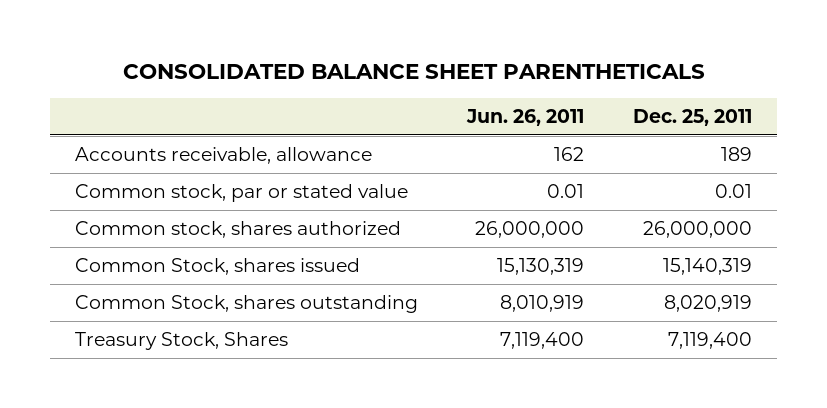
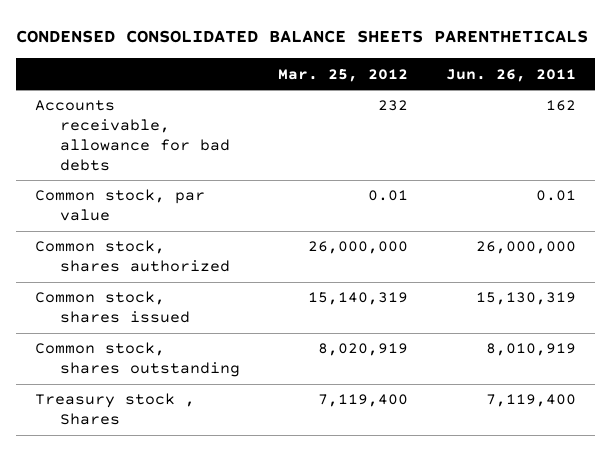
[122,64,705,80] CONSOLIDATED BALANCE SHEET PARENTHETICALS -> [15,29,588,43] CONDENSED CONSOLIDATED BALANCE SHEETS PARENTHETICALS
[633,108,753,126] Dec. 25, 2011 -> none
none -> [278,68,409,82] Mar. 25, 2012
[74,147,372,165] Accounts receivable, allowance -> [34,100,231,171] Accounts receivable, allowance for bad debts
[74,184,408,203] Common stock, par or stated value -> [34,189,205,222] Common stock, par value
[74,258,360,276] Common Stock, shares issued -> [34,291,191,324] Common stock, shares issued
[74,295,418,314] Common Stock, shares outstanding -> [34,342,241,378] Common stock, shares outstanding
[74,332,288,351] Treasury Stock, Shares -> [34,393,195,426] Treasury stock , Shares

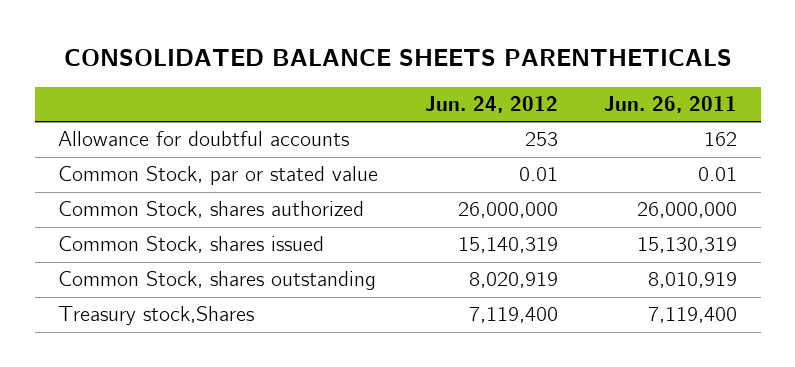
[15,29,588,43] CONDENSED CONSOLIDATED BALANCE SHEETS PARENTHETICALS -> [63,49,732,67] CONSOLIDATED BALANCE SHEETS PARENTHETICALS
[278,68,409,82] Mar. 25, 2012 -> none
none -> [424,96,558,114] Jun. 24, 2012
[34,100,231,171] Accounts receivable, allowance for bad debts -> [58,131,350,147] Allowance for doubtful accounts
[34,189,205,222] Common stock, par value -> [58,166,379,186] Common Stock, par or stated value
[34,240,231,273] Common stock, shares authorized -> [58,201,365,219] Common Stock, shares authorized
[34,291,191,324] Common stock, shares issued -> [58,236,325,254] Common Stock, shares issued
[34,342,241,378] Common stock, shares outstanding -> [58,271,377,291] Common Stock, shares outstanding
[34,393,195,426] Treasury stock , Shares -> [58,306,255,326] Treasury stock,Shares

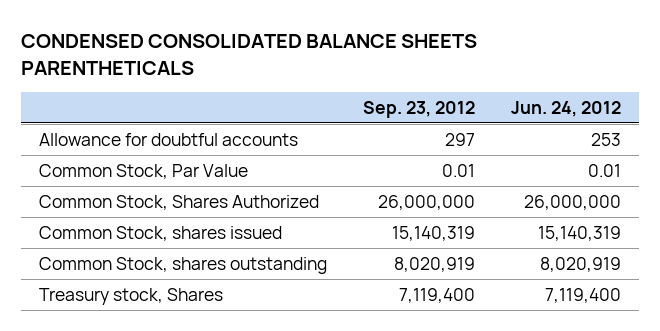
[63,49,732,67] CONSOLIDATED BALANCE SHEETS PARENTHETICALS -> [20,33,477,75] CONDENSED CONSOLIDATED BALANCE SHEETS PARENTHETICALS
[604,96,738,114] Jun. 26, 2011 -> none
none -> [363,100,476,118] Sep. 23, 2012
[58,166,379,186] Common Stock, par or stated value -> [38,163,248,179] Common Stock, Par Value
[58,201,365,219] Common Stock, shares authorized -> [38,194,319,210] Common Stock, Shares Authorized
[58,306,255,326] Treasury stock,Shares -> [38,287,223,305] Treasury stock, Shares

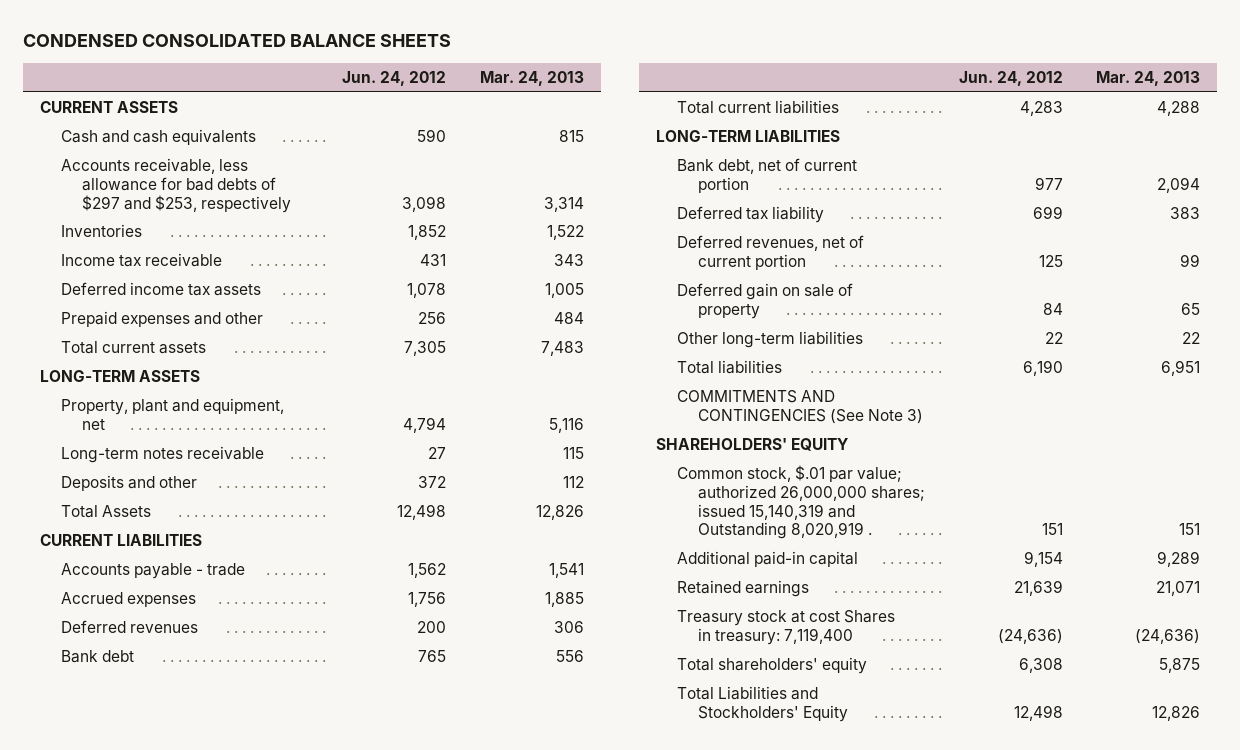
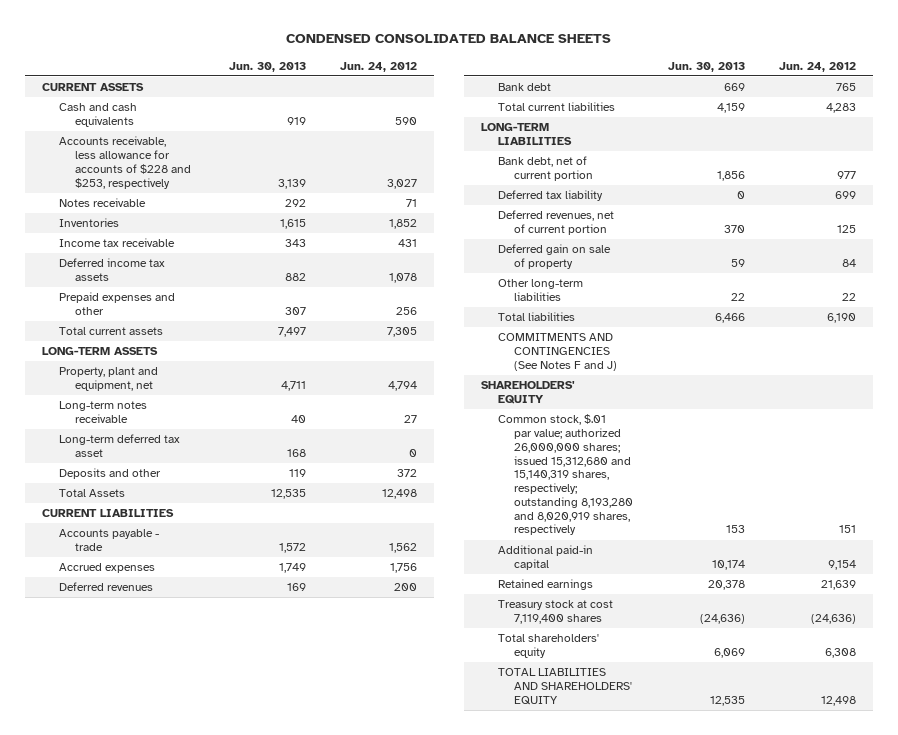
[479,71,584,87] Mar. 24, 2013 -> none
none -> [228,61,306,72] Jun. 30, 2013
[61,158,292,213] Accounts receivable, less allowance for bad debts of $297 and $253, respectively -> [58,136,192,189] Accounts receivable, less allowance for accounts of $228 and $253, respectively
[402,195,447,212] 3,098 -> [387,178,418,189] 3,027
none -> [58,198,146,208] Notes receivable
none -> [58,434,180,458] Long-term deferred tax asset
[677,390,924,424] COMMITMENTS AND CONTINGENCIES (See Note 3) -> [497,333,618,371] COMMITMENTS AND CONTINGENCIES (See Notes F and J)
[677,465,926,540] Common stock, $.01 par value; authorized 26,000,000 shares; issued 15,140,319 and Outstanding 8,020,919 . -> [497,414,634,536] Common stock, $.01 par value; authorized 26,000,000 shares; issued 15,312,680 and 15,140,319 shares, respectively; outstanding 8,193,280 and 8,020,919 shares, respectively
[677,610,896,645] Treasury stock at cost Shares in treasury: 7,119,400 -> [497,600,613,625] Treasury stock at cost 7,119,400 shares
[677,686,849,722] Total Liabilities and Stockholders' Equity -> [497,668,633,705] TOTAL LIABILITIES AND SHAREHOLDERS' EQUITY

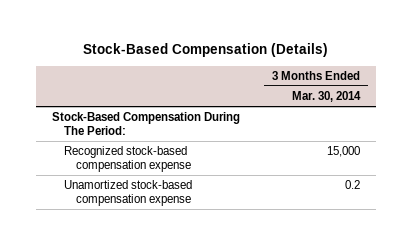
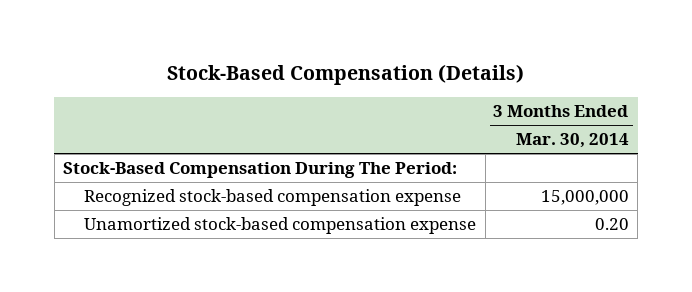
[327,146,361,158] 15,000 -> [540,190,629,206] 15,000,000
[345,180,361,190] 0.2 -> [594,218,629,231] 0.20

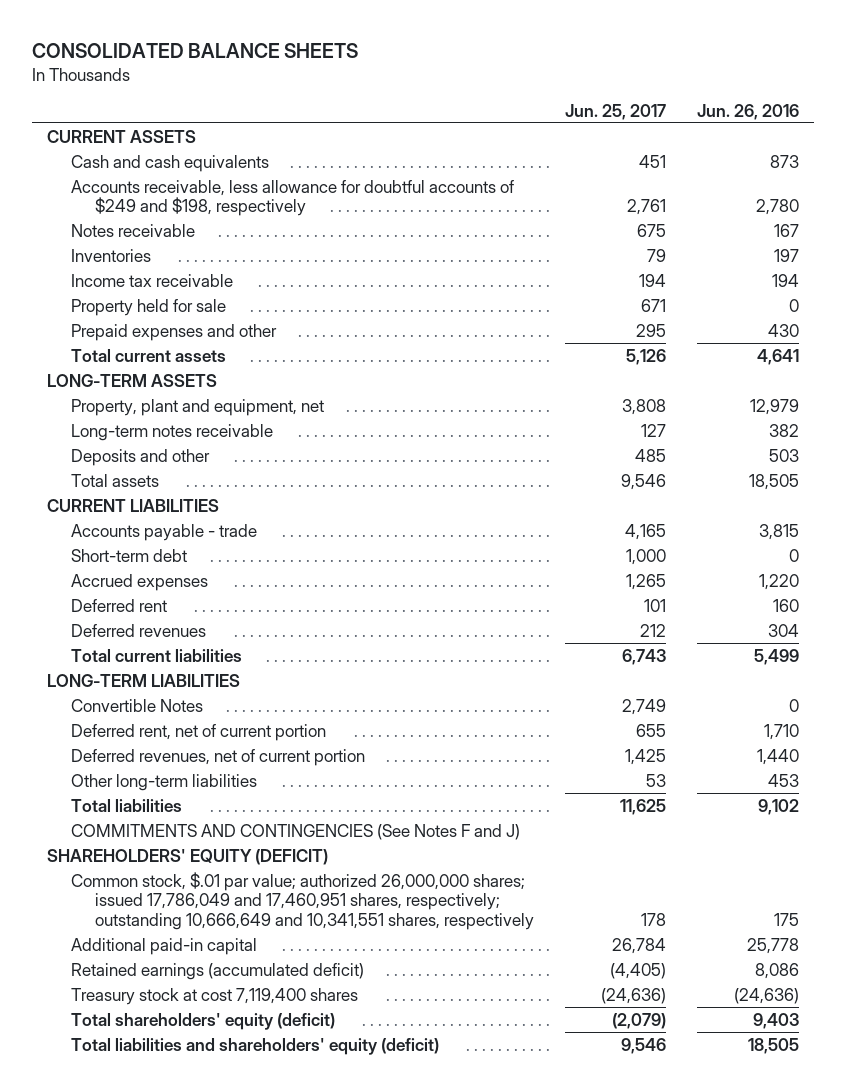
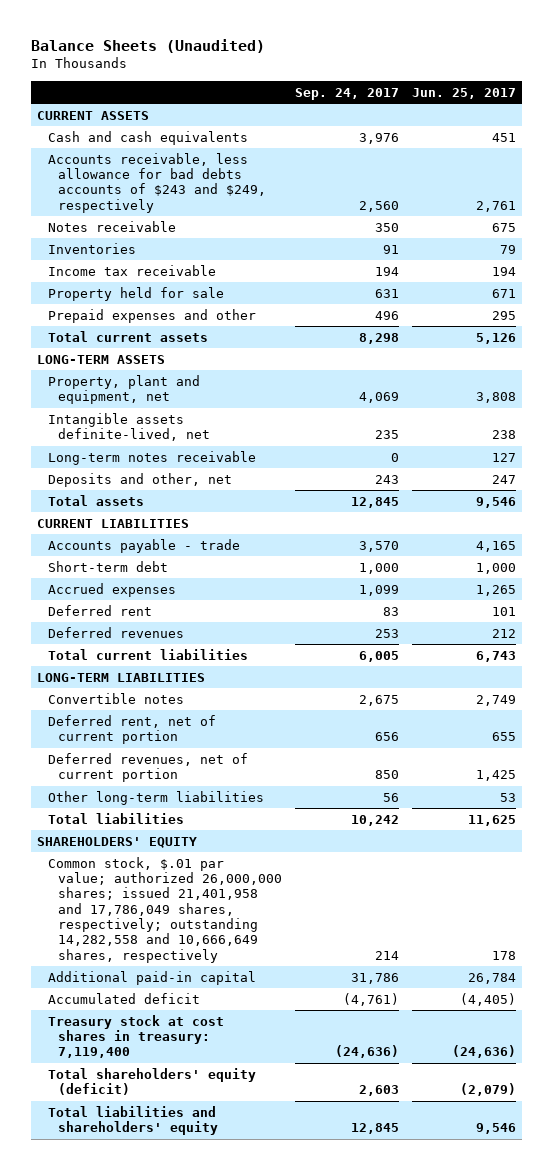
[31,43,358,59] CONSOLIDATED BALANCE SHEETS -> [30,38,265,53] Balance Sheets (Unaudited)
[696,103,799,120] Jun. 26, 2016 -> none
none -> [295,87,400,100] Sep. 24, 2017
[71,179,515,217] Accounts receivable, less allowance for doubtful accounts of $249 and $198, respectively -> [47,152,267,213] Accounts receivable, less allowance for bad debts accounts of $243 and $249, respectively
none -> [47,412,211,442] Intangible assets definite-lived, net
[71,448,211,466] Deposits and other -> [47,472,232,487] Deposits and other, net
[634,448,666,462] 485 -> [491,474,516,484] 247
[71,698,204,712] Convertible Notes -> [47,692,184,704] Convertible notes
[71,823,521,840] COMMITMENTS AND CONTINGENCIES (See Notes F and J) -> none
[47,848,329,865] SHAREHOLDERS' EQUITY (DEFICIT) -> [37,836,198,848] SHAREHOLDERS' EQUITY
[71,871,535,930] Common stock, $.01 par value; authorized 26,000,000 shares; issued 17,786,049 and 17,460,951 shares, respectively; outstanding 10,666,649 and 10,341,551 shares, respectively -> [47,856,283,963] Common stock, $.01 par value; authorized 26,000,000 shares; issued 21,401,958 and 17,786,049 shares, respectively; outstanding 14,282,558 and 10,666,649 shares, respectively
[71,962,365,980] Retained earnings (accumulated deficit) -> [47,992,200,1004] Accumulated deficit
[71,987,359,1005] Treasury stock at cost 7,119,400 shares -> [47,1014,224,1059] Treasury stock at cost shares in treasury: 7,119,400
[71,1037,440,1055] Total liabilities and shareholders' equity (deficit) -> [47,1105,219,1136] Total liabilities and shareholders' equity

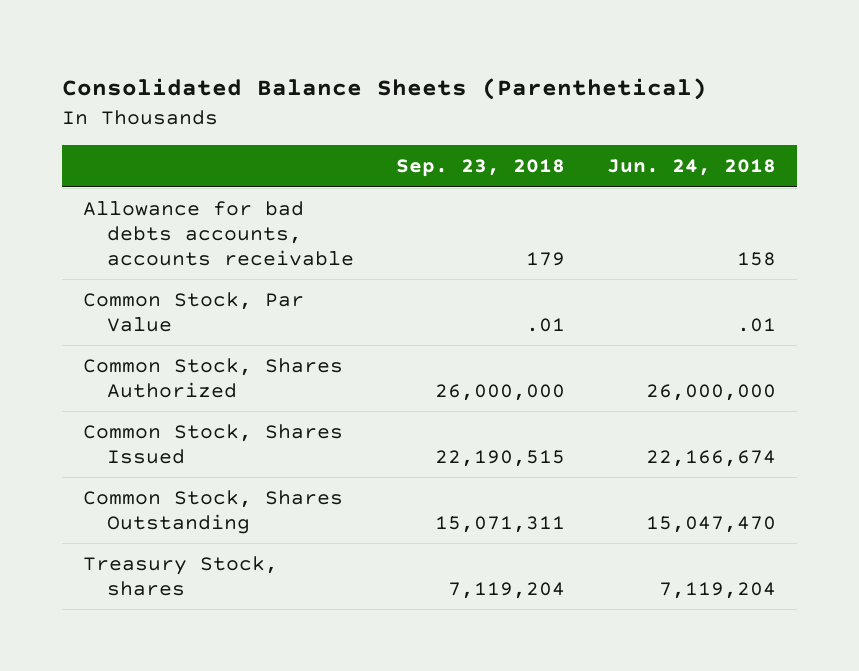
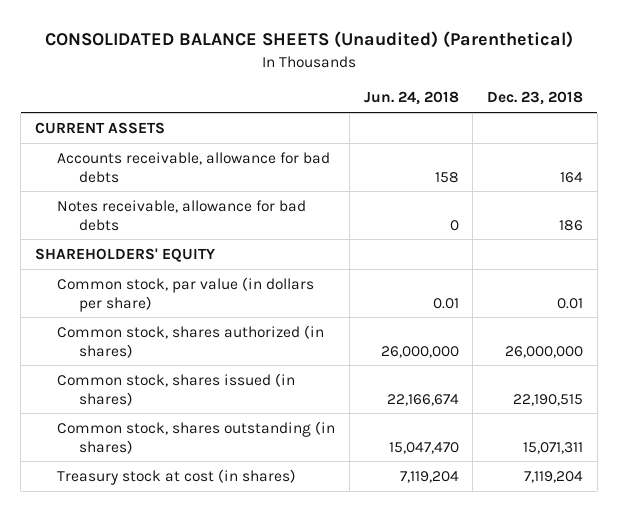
[61,78,707,101] Consolidated Balance Sheets (Parenthetical) -> [45,31,574,49] CONSOLIDATED BALANCE SHEETS (Unaudited) (Parenthetical)
[395,159,565,178] Sep. 23, 2018 -> none
none -> [487,91,584,106] Dec. 23, 2018
none -> [35,121,166,134] CURRENT ASSETS
[82,201,355,266] Allowance for bad debts accounts, accounts receivable -> [57,151,331,183] Accounts receivable, allowance for bad debts
none -> [57,199,307,231] Notes receivable, allowance for bad debts
none -> [35,247,216,262] SHAREHOLDERS' EQUITY
[82,292,304,332] Common Stock, Par Value -> [57,276,315,312] Common stock, par value (in dollars per share)
[736,317,776,332] .01 -> [432,297,459,309] 0.01
[82,358,343,398] Common Stock, Shares Authorized -> [57,324,325,358] Common stock, shares authorized (in shares)
[82,424,343,464] Common Stock, Shares Issued -> [57,372,296,406] Common stock, shares issued (in shares)
[82,490,343,534] Common Stock, Shares Outstanding -> [57,420,336,454] Common stock, shares outstanding (in shares)
[82,556,278,596] Treasury Stock, shares -> [57,468,297,485] Treasury stock at cost (in shares)

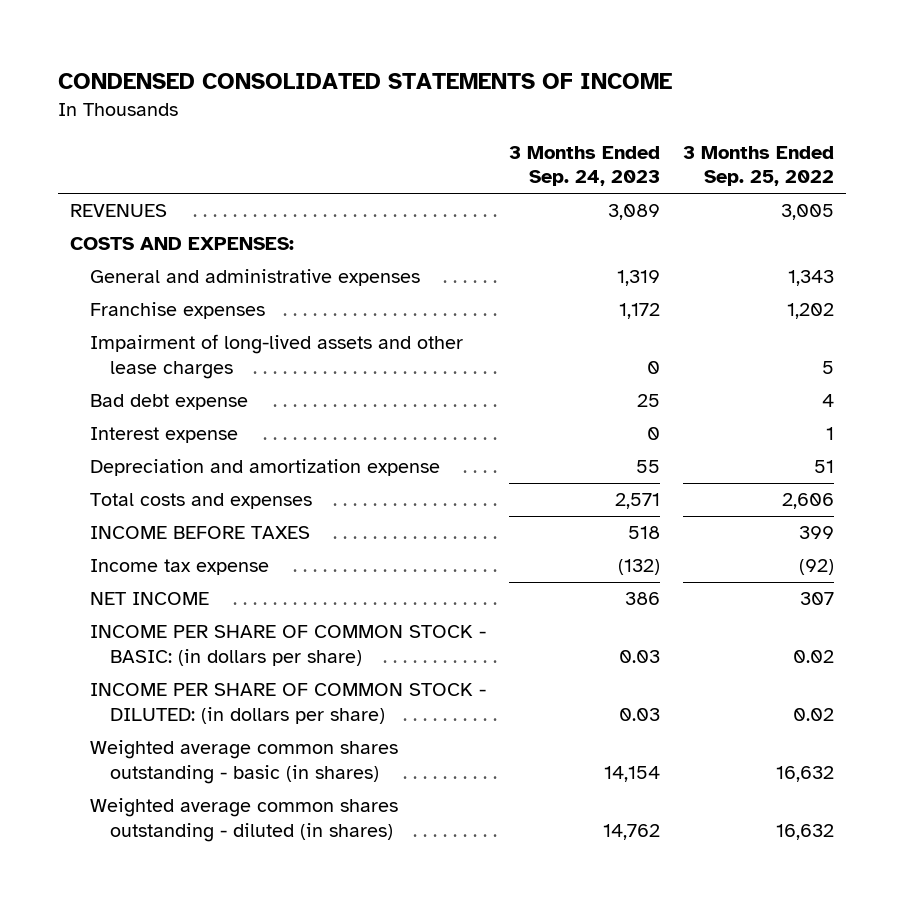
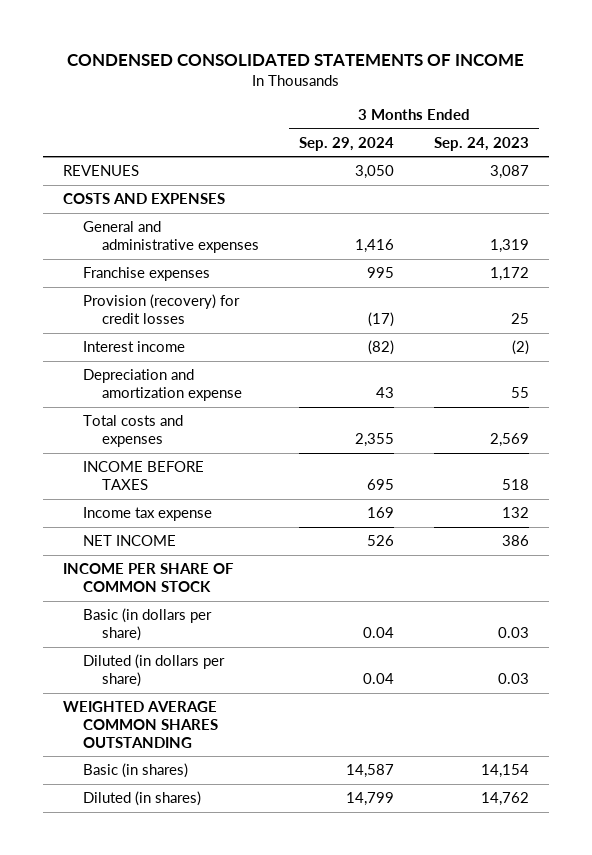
[683,146,835,187] 3 Months Ended Sep. 25, 2022 -> none
none -> [298,136,394,151] Sep. 29, 2024
[607,204,660,221] 3,089 -> [489,165,529,180] 3,087
[69,237,294,251] COSTS AND EXPENSES: -> [63,193,226,205] COSTS AND EXPENSES
[89,334,463,379] Impairment of long-lived assets and other lease charges -> none
[89,394,248,411] Bad debt expense -> none
[89,427,238,444] Interest expense -> none
none -> [82,294,240,324] Provision (recovery) for credit losses
none -> [82,341,185,353] Interest income
[614,493,660,510] 2,571 -> [489,432,529,447] 2,569
[617,559,660,576] (132) -> [501,507,529,519] 132
none -> [63,563,235,592] INCOME PER SHARE OF COMMON STOCK
[89,625,486,666] INCOME PER SHARE OF COMMON STOCK - BASIC: (in dollars per share) -> [82,608,212,641] Basic (in dollars per share)
[89,683,486,724] INCOME PER SHARE OF COMMON STOCK - DILUTED: (in dollars per share) -> [82,654,225,687] Diluted (in dollars per share)
none -> [63,701,218,748] WEIGHTED AVERAGE COMMON SHARES OUTSTANDING
[89,740,398,784] Weighted average common shares outstanding - basic (in shares) -> [82,763,188,779] Basic (in shares)
[89,798,398,842] Weighted average common shares outstanding - diluted (in shares) -> [82,791,201,807] Diluted (in shares)

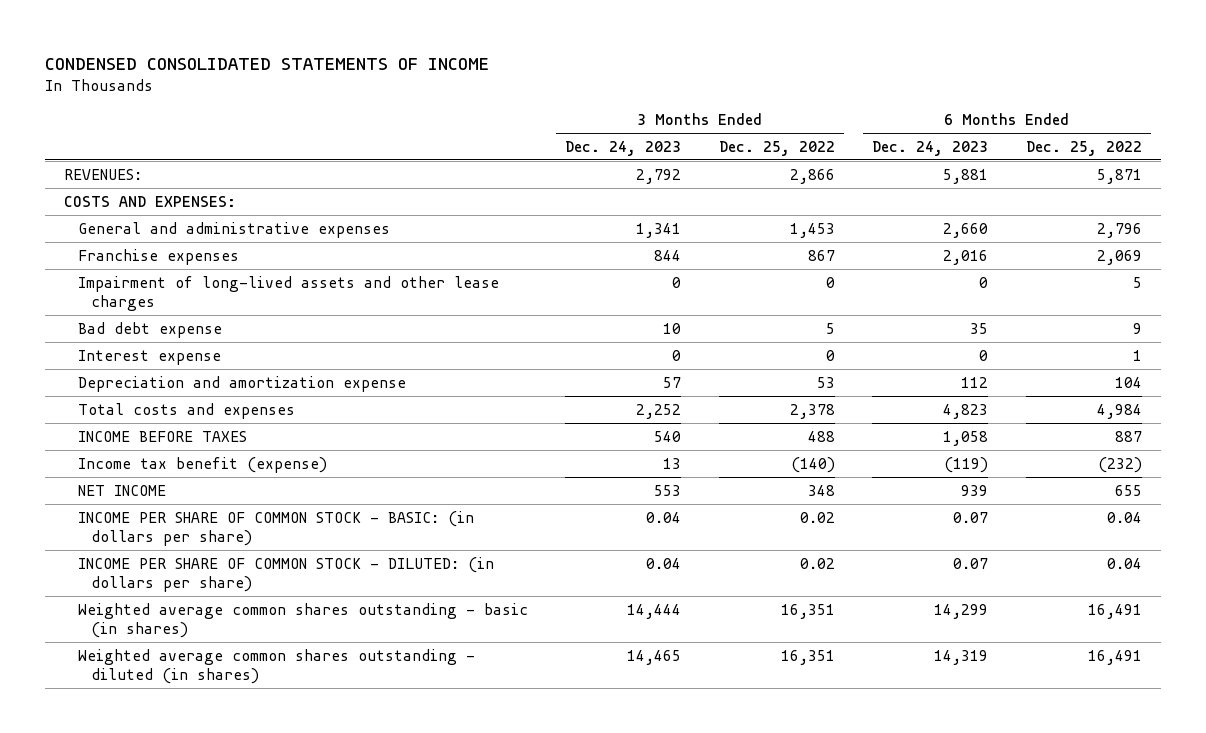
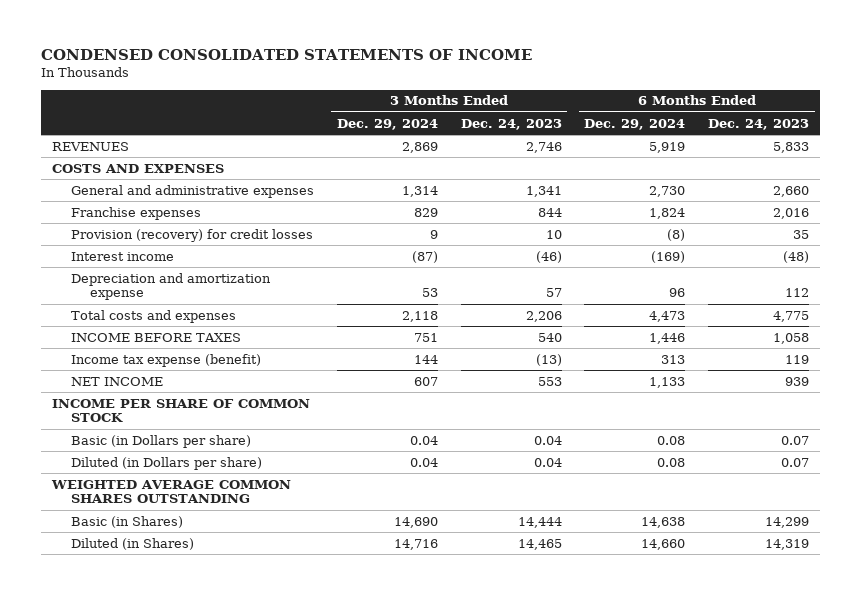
[718,140,835,156] Dec. 25, 2022 -> none
[1025,140,1142,156] Dec. 25, 2022 -> none
none -> [336,118,438,130] Dec. 29, 2024
none -> [584,118,686,130] Dec. 29, 2024
[64,168,143,180] REVENUES: -> [52,141,130,151] REVENUES
[636,168,682,184] 2,792 -> [525,141,562,153] 2,746
[943,168,989,184] 5,881 -> [773,141,810,153] 5,833
[64,195,237,207] COSTS AND EXPENSES: -> [52,163,225,173] COSTS AND EXPENSES
[77,275,499,312] Impairment of long-lived assets and other lease charges -> none
[77,349,221,365] Interest expense -> none
[77,321,222,338] Bad debt expense -> [71,228,314,242] Provision (recovery) for credit losses
none -> [71,251,175,261] Interest income
[636,403,682,419] 2,252 -> [525,310,562,322] 2,206
[943,403,989,419] 4,823 -> [773,310,810,322] 4,775
[77,456,327,473] Income tax benefit (expense) -> [71,353,262,367] Income tax expense (benefit)
[663,457,682,469] 13 -> [535,353,562,366] (13)
[944,456,989,473] (119) -> [785,354,810,364] 119
none -> [52,398,311,423] INCOME PER SHARE OF COMMON STOCK
[77,510,474,547] INCOME PER SHARE OF COMMON STOCK - BASIC: (in dollars per share) -> [71,434,252,448] Basic (in Dollars per share)
[77,556,494,593] INCOME PER SHARE OF COMMON STOCK - DILUTED: (in dollars per share) -> [71,456,263,470] Diluted (in Dollars per share)
none -> [51,479,292,504] WEIGHTED AVERAGE COMMON SHARES OUTSTANDING
[77,602,528,639] Weighted average common shares outstanding - basic (in shares) -> [71,515,184,528] Basic (in Shares)
[77,648,475,685] Weighted average common shares outstanding - diluted (in shares) -> [71,537,195,550] Diluted (in Shares)

